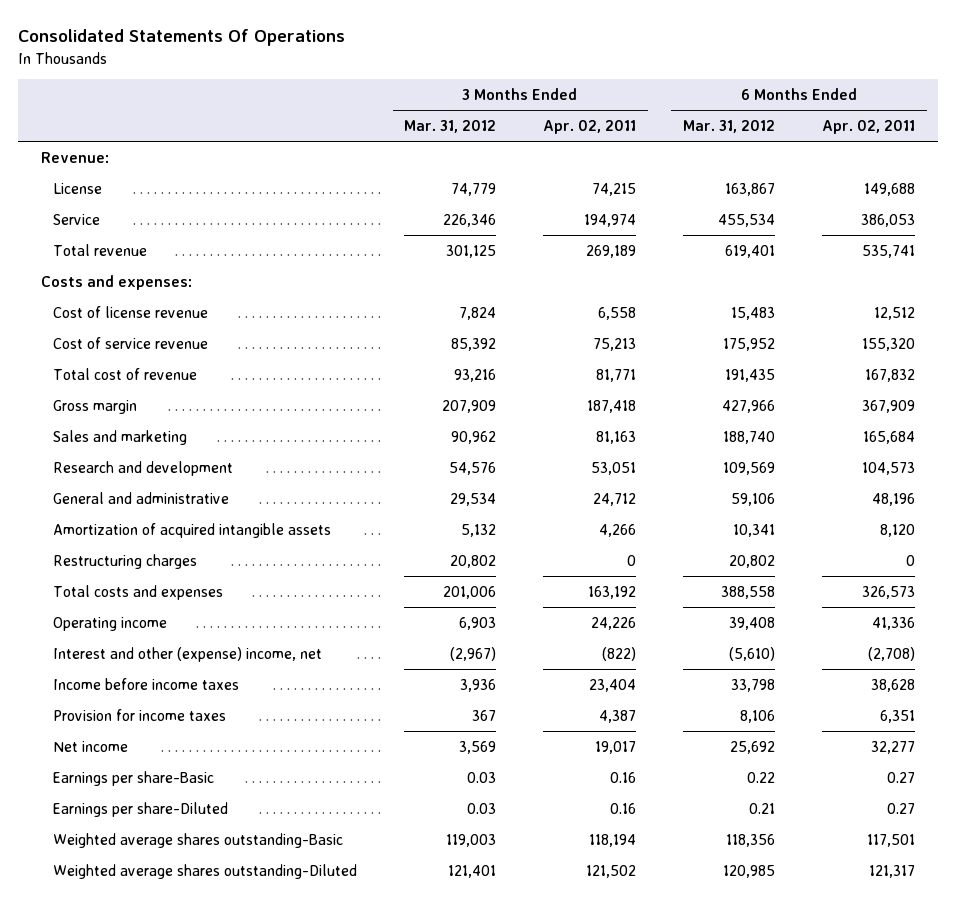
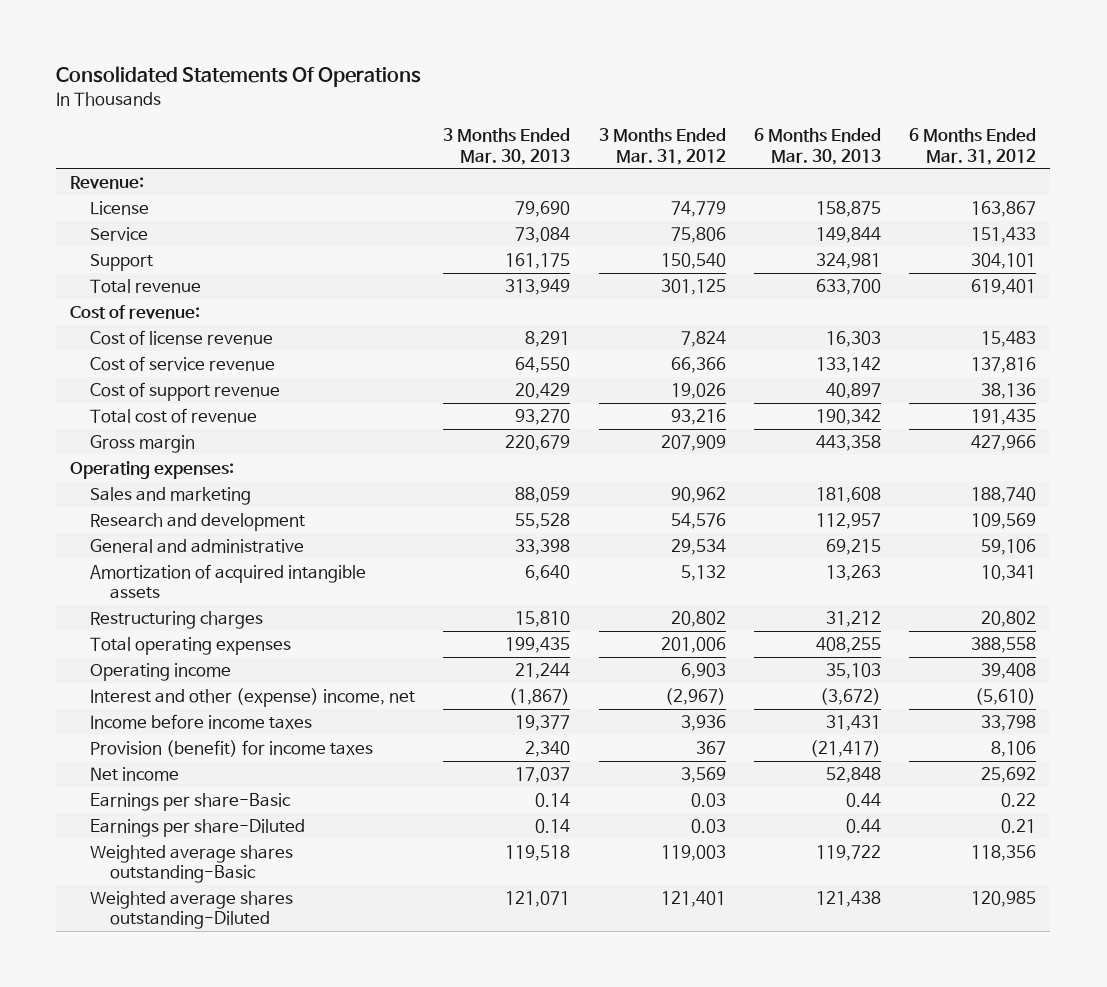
[543,119,637,134] Apr. 02, 2011 -> none
[821,119,915,134] Apr. 02, 2011 -> none
none -> [443,127,571,165] 3 Months Ended Mar. 30, 2013
none -> [753,127,881,165] 6 Months Ended Mar. 30, 2013
[443,213,497,227] 226,346 -> [670,226,726,243] 75,806
[718,213,776,227] 455,534 -> [971,226,1037,243] 151,433
none -> [90,253,154,271] Support
[41,274,193,290] Costs and expenses: -> [70,304,201,319] Cost of revenue:
[451,337,497,351] 85,392 -> [670,356,726,373] 66,366
[723,337,776,351] 175,952 -> [971,356,1037,373] 137,816
none -> [90,381,281,401] Cost of support revenue
none -> [70,460,235,479] Operating expenses:
[53,584,224,600] Total costs and expenses -> [90,636,292,655] Total operating expenses
[53,708,227,721] Provision for income taxes -> [90,739,374,757] Provision (benefit) for income taxes

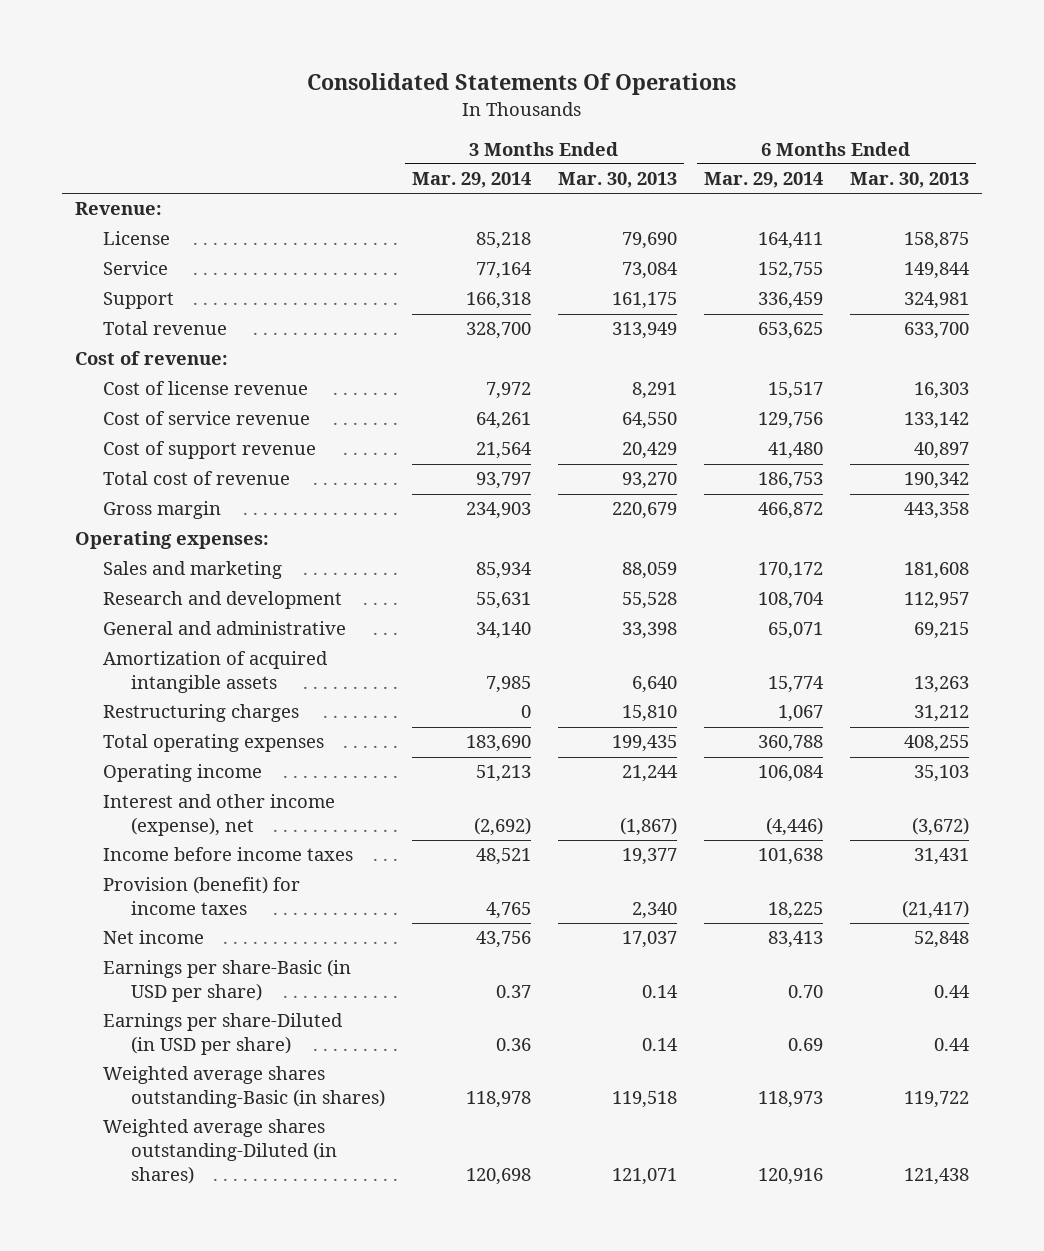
[598,127,726,165] 3 Months Ended Mar. 31, 2012 -> none
[909,127,1037,165] 6 Months Ended Mar. 31, 2012 -> none
none -> [411,172,531,189] Mar. 29, 2014
none -> [703,172,823,189] Mar. 29, 2014
[90,687,416,707] Interest and other (expense) income, net -> [102,794,335,837] Interest and other income (expense), net
[90,792,292,811] Earnings per share-Basic -> [102,959,351,1003] Earnings per share-Basic (in USD per share)
[90,818,306,837] Earnings per share-Diluted -> [102,1013,343,1056] Earnings per share-Diluted (in USD per share)
[90,844,294,884] Weighted average shares outstanding-Basic -> [102,1066,385,1109] Weighted average shares outstanding-Basic (in shares)
[90,890,294,930] Weighted average shares outstanding-Diluted -> [102,1119,337,1184] Weighted average shares outstanding-Diluted (in shares)

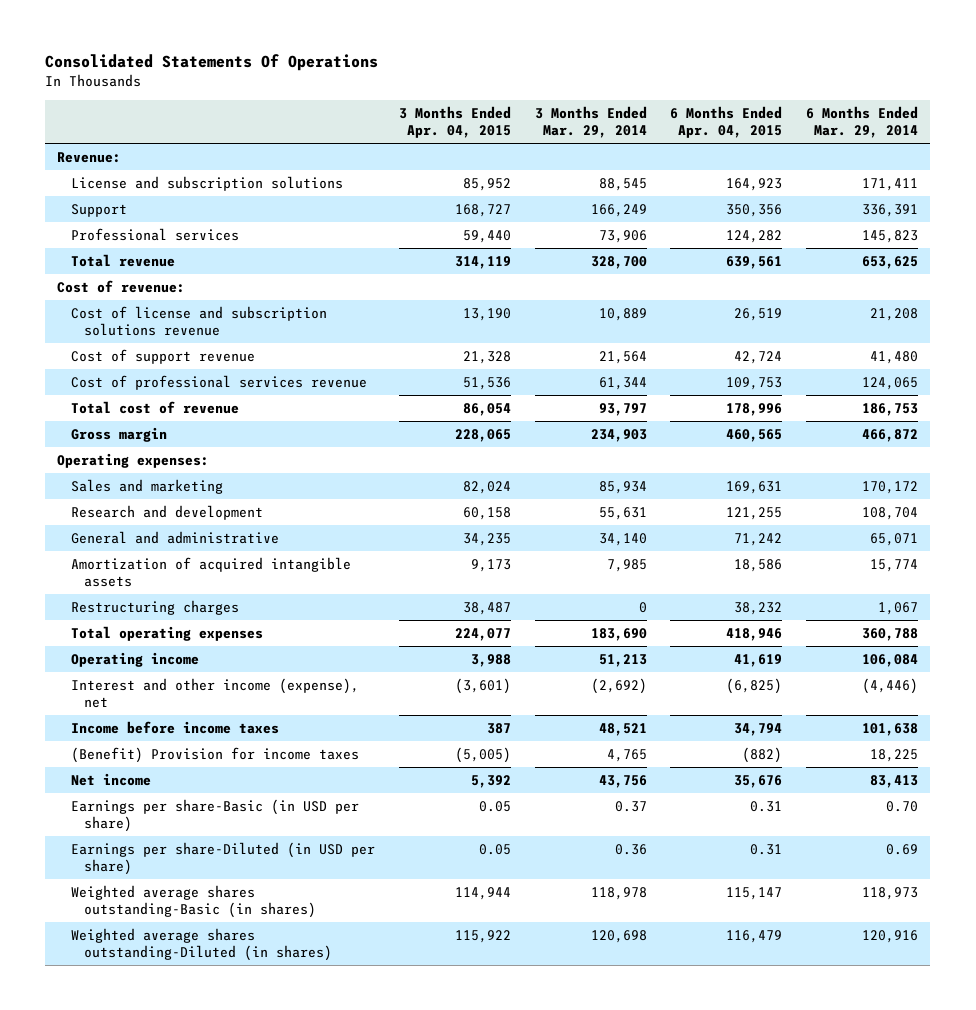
[557,172,677,189] Mar. 30, 2013 -> none
[849,172,969,189] Mar. 30, 2013 -> none
none -> [398,106,511,138] 3 Months Ended Apr. 04, 2015
none -> [670,106,783,138] 6 Months Ended Apr. 04, 2015
[102,261,168,276] Service -> none
[102,231,170,246] License -> [70,176,343,192] License and subscription solutions
[475,232,531,250] 85,218 -> [598,178,647,192] 88,545
[757,232,823,250] 164,411 -> [862,178,919,192] 171,411
[465,292,531,310] 166,318 -> [590,204,647,218] 166,249
[757,292,823,310] 336,459 -> [862,204,919,218] 336,391
none -> [70,228,239,242] Professional services
[102,411,310,426] Cost of service revenue -> none
[102,381,308,396] Cost of license revenue -> [70,306,327,336] Cost of license and subscription solutions revenue
[485,382,531,400] 7,972 -> [598,308,647,322] 10,889
[767,382,823,400] 15,517 -> [870,308,919,322] 21,208
none -> [70,375,367,391] Cost of professional services revenue
[102,876,300,916] Provision (benefit) for income taxes -> [70,747,359,764] (Benefit) Provision for income taxes

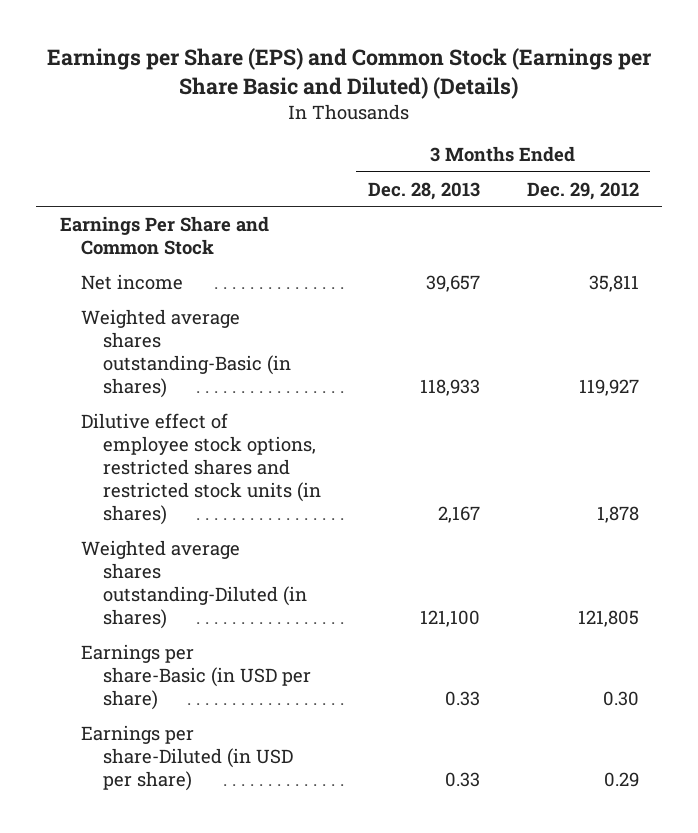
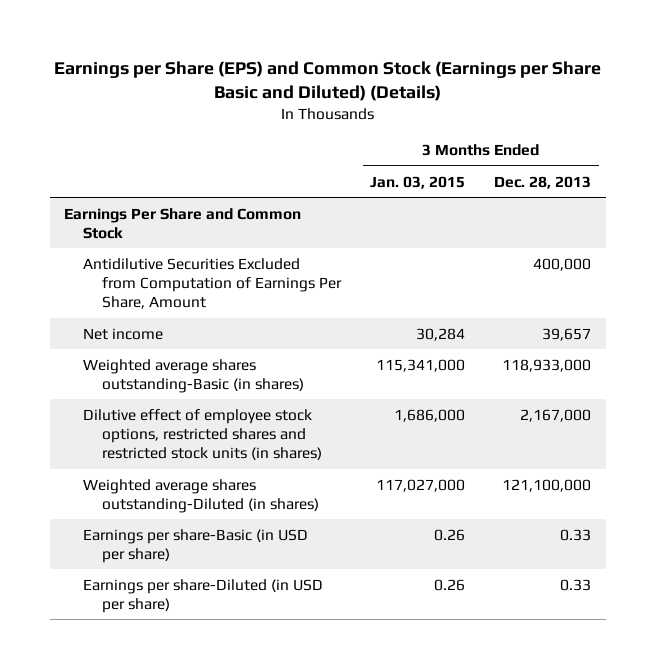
[526,181,639,200] Dec. 29, 2012 -> none
none -> [370,175,466,189] Jan. 03, 2015
none -> [83,257,343,310] Antidilutive Securities Excluded from Computation of Earnings Per Share, Amount
[419,379,480,397] 118,933 -> [502,358,592,372] 118,933,000
[437,506,480,524] 2,167 -> [520,408,592,422] 2,167,000
[419,610,480,628] 121,100 -> [502,478,592,492] 121,100,000

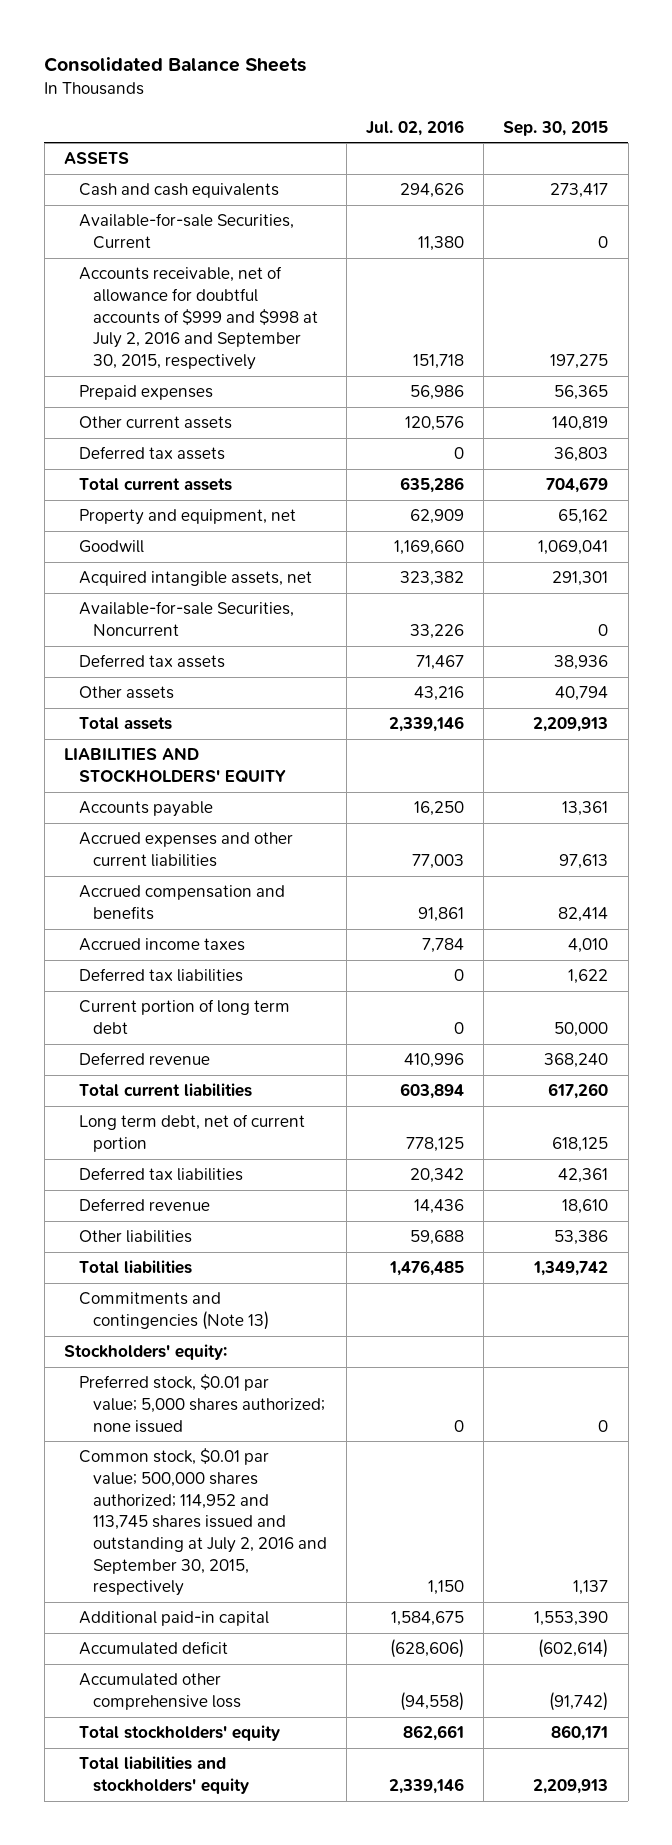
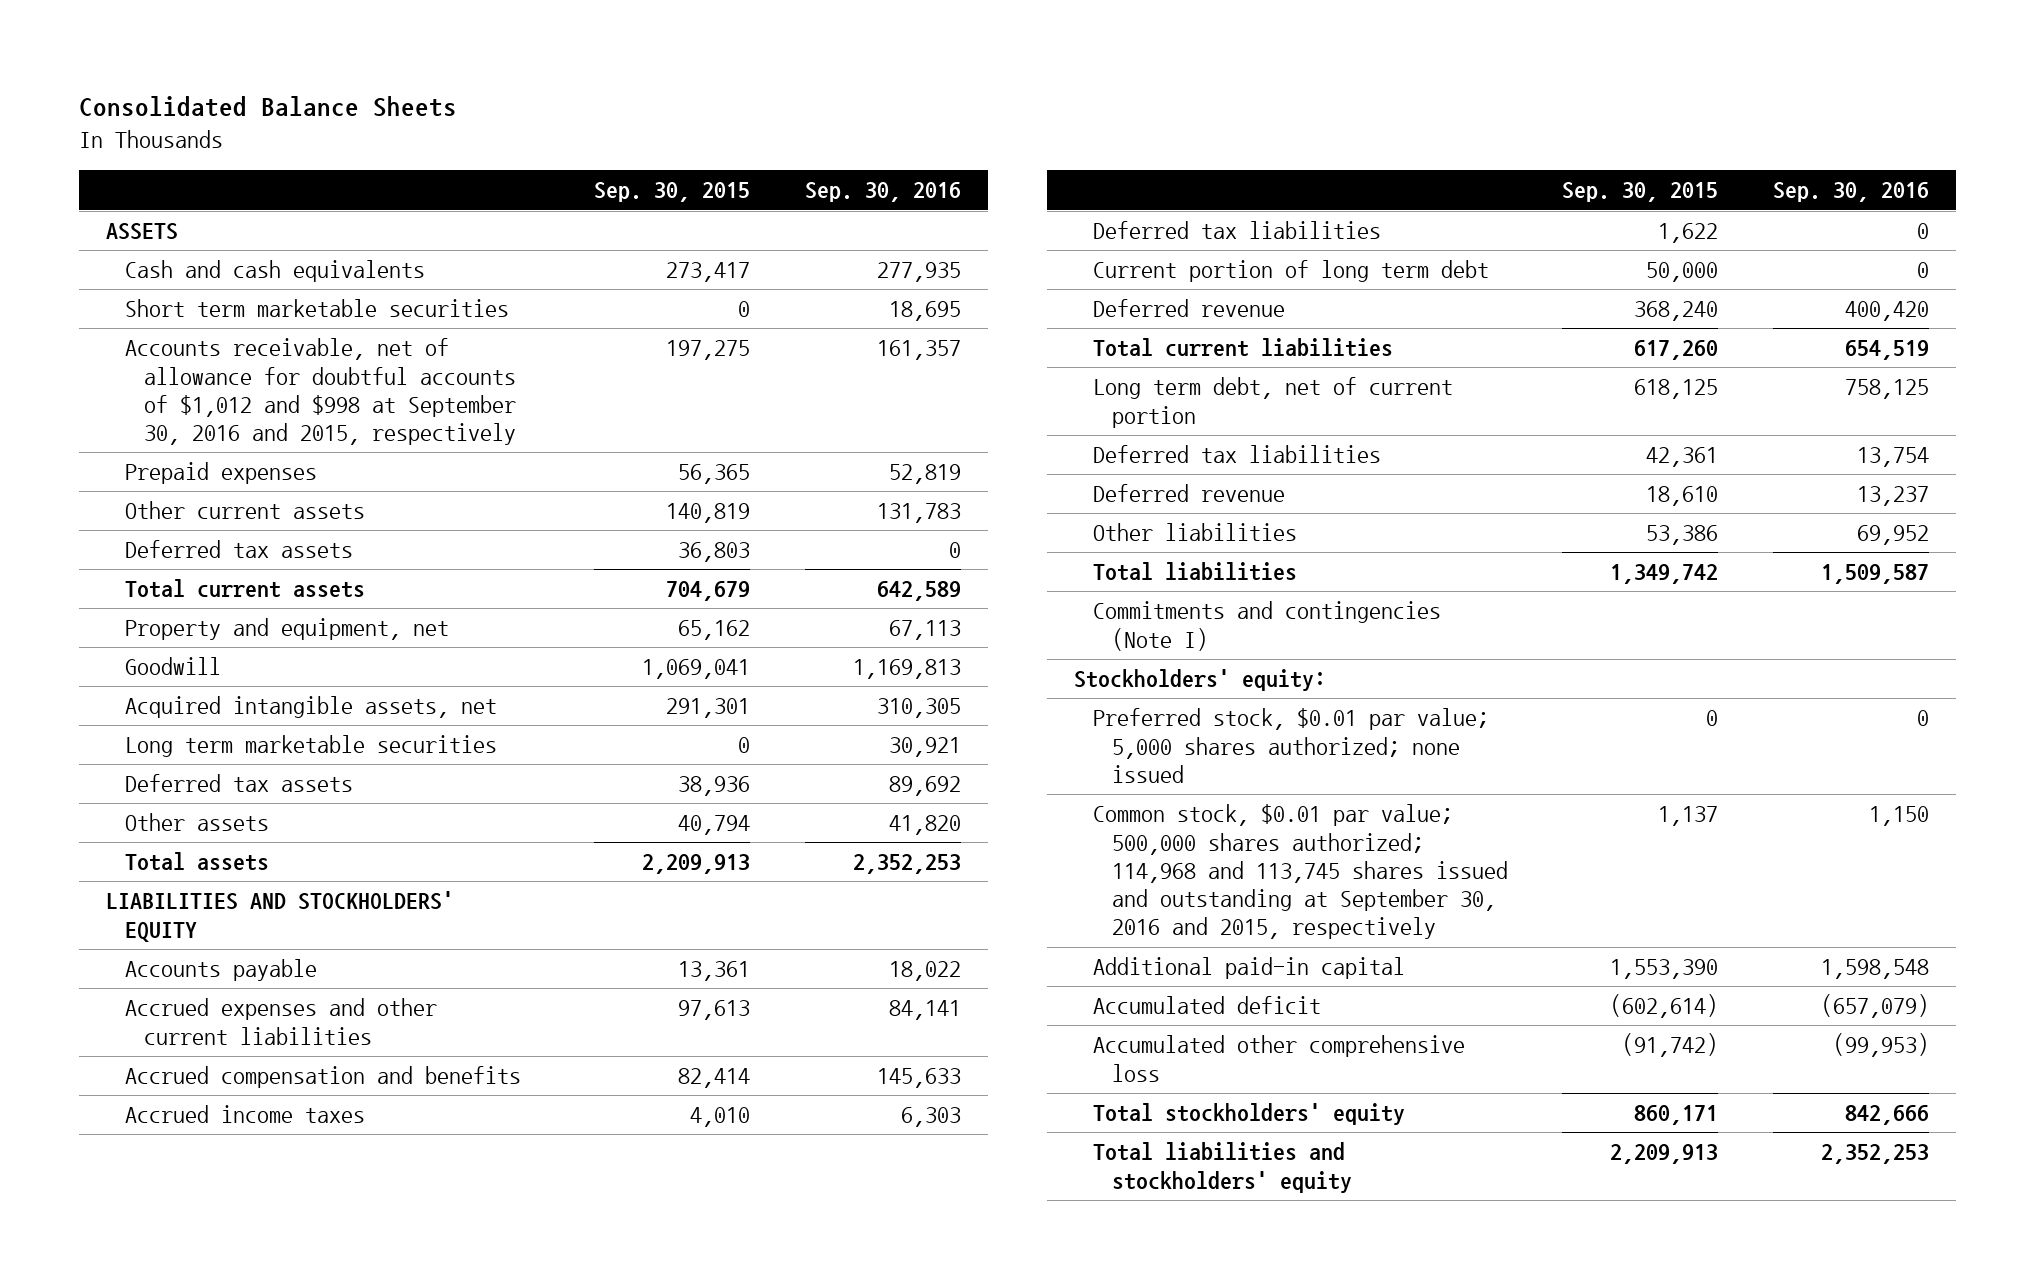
[366,119,465,136] Jul. 02, 2016 -> none
none -> [804,182,961,203] Sep. 30, 2016
[78,213,294,250] Available-for-sale Securities, Current -> [124,299,509,318] Short term marketable securities
[78,266,319,370] Accounts receivable, net of allowance for doubtful accounts of $999 and $998 at July 2, 2016 and September 30, 2015, respectively -> [124,338,516,446] Accounts receivable, net of allowance for doubtful accounts of $1,012 and $998 at September 30, 2016 and 2015, respectively
[78,601,294,637] Available-for-sale Securities, Noncurrent -> [124,735,497,758] Long term marketable securities
[78,1292,270,1331] Commitments and contingencies (Note 13) -> [1092,601,1441,651] Commitments and contingencies (Note I)
[78,1448,328,1597] Common stock, $0.01 par value; 500,000 shares authorized; 114,952 and 113,745 shares issued and outstanding at July 2, 2016 and September 30, 2015, respectively -> [1092,804,1508,940] Common stock, $0.01 par value; 500,000 shares authorized; 114,968 and 113,745 shares issued and outstanding at September 30, 2016 and 2015, respectively

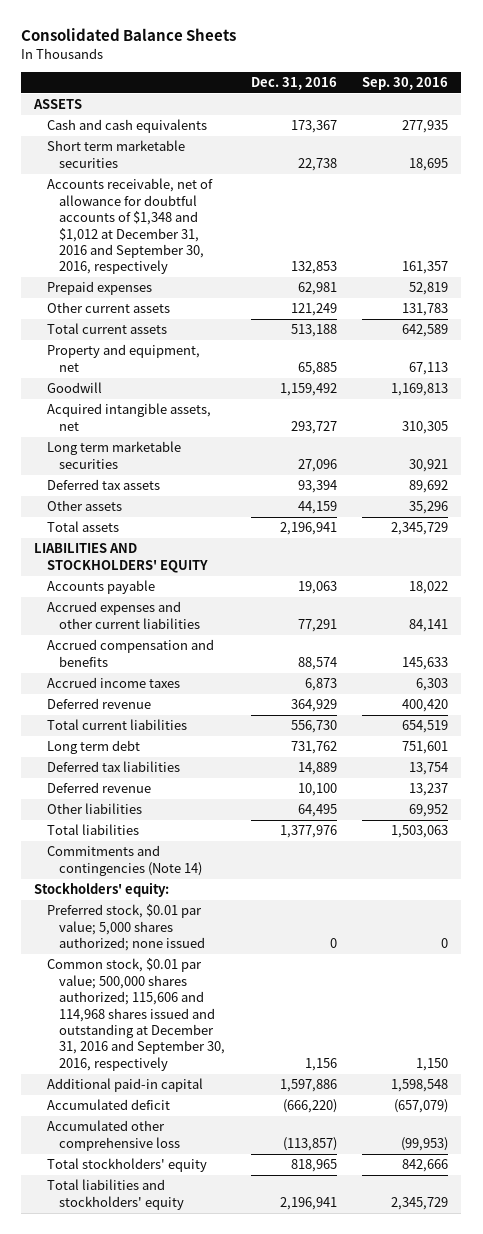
[594,182,751,203] Sep. 30, 2015 -> none
none -> [250,76,337,90] Dec. 31, 2016
[124,338,516,446] Accounts receivable, net of allowance for doubtful accounts of $1,012 and $998 at September 30, 2016 and 2015, respectively -> [46,178,213,275] Accounts receivable, net of allowance for doubtful accounts of $1,348 and $1,012 at December 31, 2016 and September 30, 2016, respectively
[124,540,353,559] Deferred tax assets -> none
[888,815,961,836] 41,820 -> [409,501,449,515] 35,296
[852,854,961,875] 2,352,253 -> [391,522,449,536] 2,345,729
[1092,221,1381,240] Deferred tax liabilities -> none
[1092,260,1489,283] Current portion of long term debt -> none
[1092,377,1453,428] Long term debt, net of current portion -> [46,740,140,755] Long term debt
[1844,379,1929,400] 758,125 -> [402,741,449,755] 751,601
[1820,564,1929,585] 1,509,587 -> [391,825,449,839] 1,503,063
[1092,601,1441,651] Commitments and contingencies (Note I) -> [46,845,202,876] Commitments and contingencies (Note 14)
[1092,804,1508,940] Common stock, $0.01 par value; 500,000 shares authorized; 114,968 and 113,745 shares issued and outstanding at September 30, 2016 and 2015, respectively -> [46,958,225,1071] Common stock, $0.01 par value; 500,000 shares authorized; 115,606 and 114,968 shares issued and outstanding at December 31, 2016 and September 30, 2016, respectively
[1820,1144,1929,1165] 2,352,253 -> [391,1196,449,1210] 2,345,729

